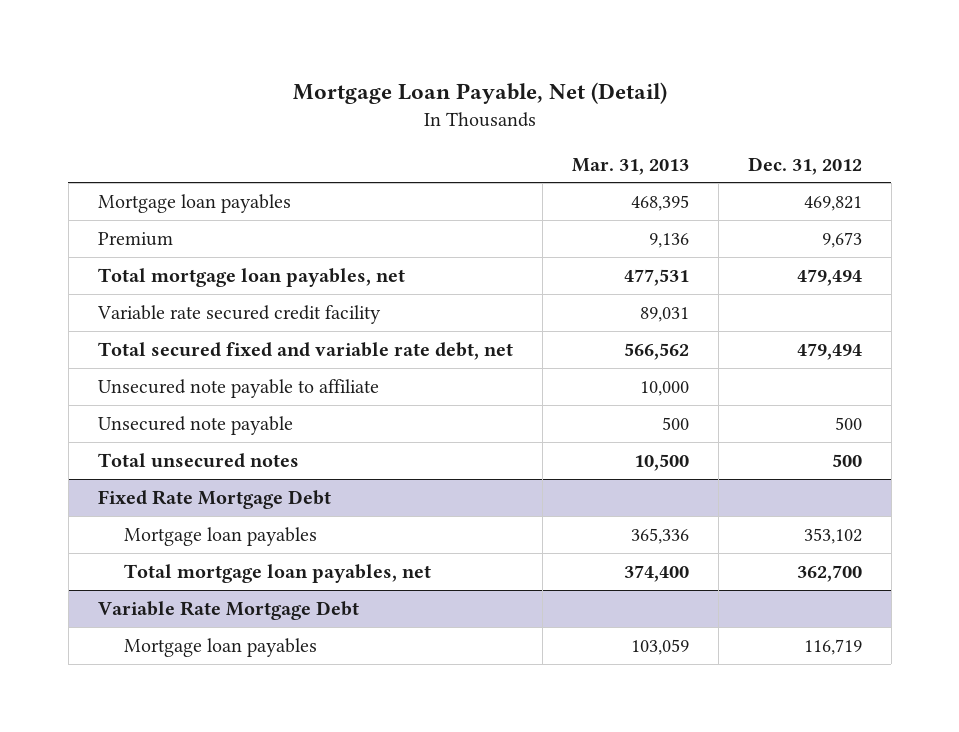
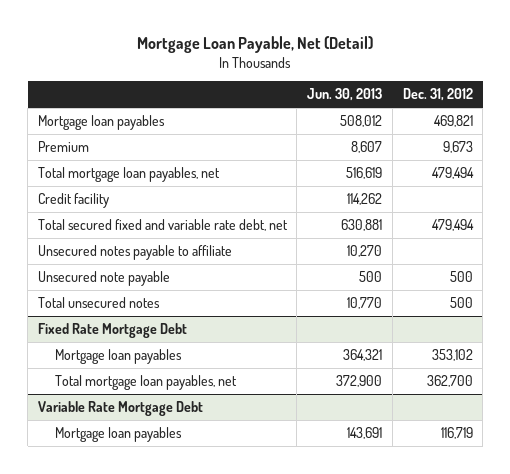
[571,157,689,175] Mar. 31, 2013 -> none
none -> [307,88,383,102] Jun. 30, 2013
[96,304,381,324] Variable rate secured credit facility -> none
none -> [37,193,109,209] Credit facility
[97,378,379,398] Unsecured note payable to affiliate -> [37,245,232,261] Unsecured notes payable to affiliate

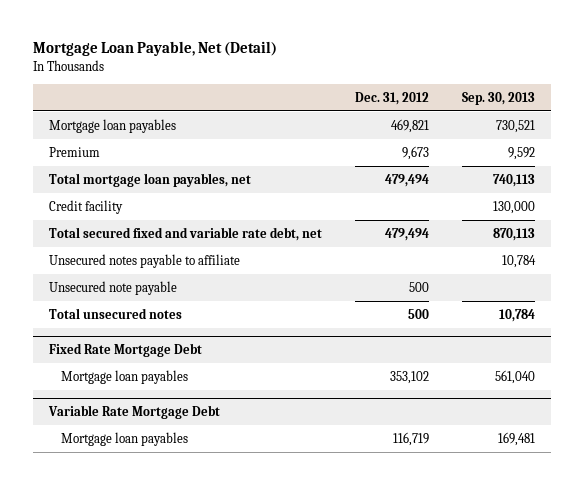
[307,88,383,102] Jun. 30, 2013 -> none
none -> [461,91,535,105] Sep. 30, 2013
[55,375,238,391] Total mortgage loan payables, net -> none

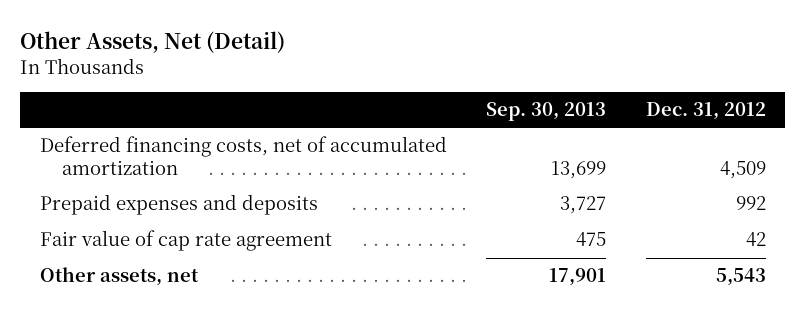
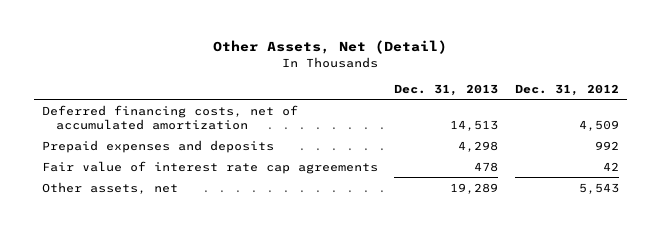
[486,102,607,122] Sep. 30, 2013 -> none
none -> [394,83,499,96] Dec. 31, 2013
[40,230,333,252] Fair value of cap rate agreement -> [41,160,378,174] Fair value of interest rate cap agreements

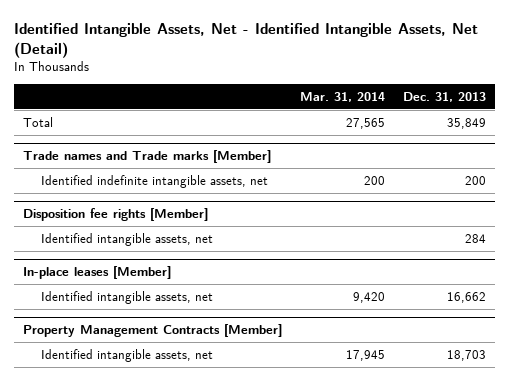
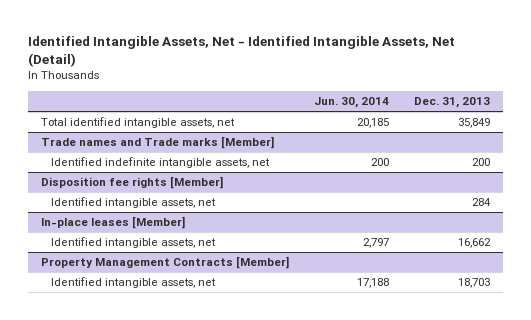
[300,91,386,102] Mar. 31, 2014 -> none
none -> [313,97,389,109] Jun. 30, 2014
[23,116,54,127] Total -> [40,117,235,129] Total identified intangible assets, net

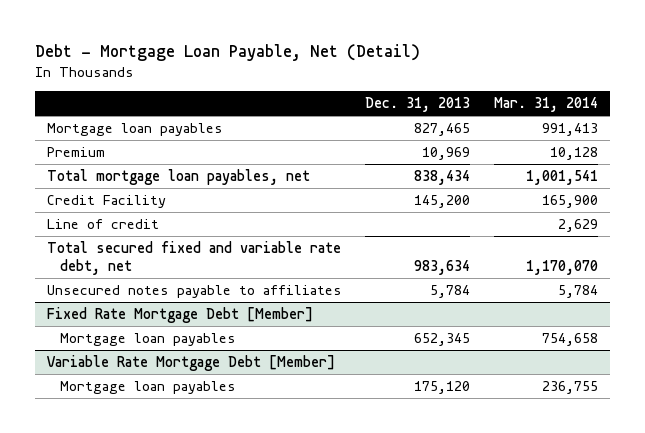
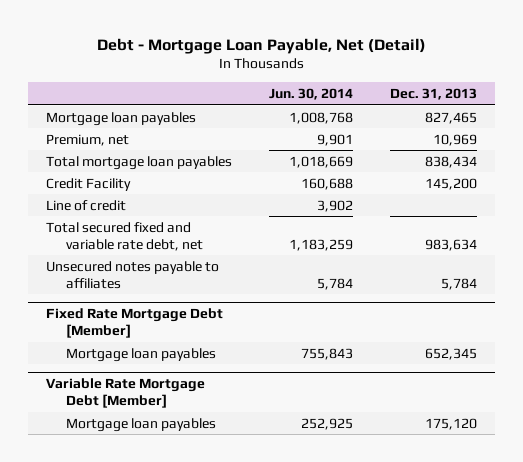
[494,97,599,113] Mar. 31, 2014 -> none
none -> [269,88,354,101] Jun. 30, 2014
[46,147,105,158] Premium -> [46,133,130,146] Premium, net
[46,169,310,186] Total mortgage loan payables, net -> [46,155,233,170] Total mortgage loan payables

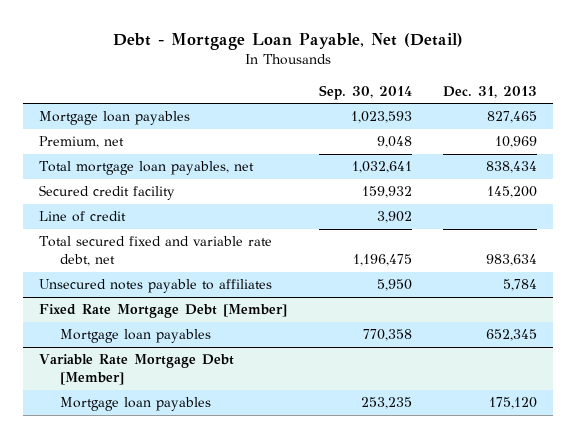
[269,88,354,101] Jun. 30, 2014 -> none
none -> [318,84,412,100] Sep. 30, 2014
[46,155,233,170] Total mortgage loan payables -> [38,161,254,176] Total mortgage loan payables, net
[46,177,132,191] Credit Facility -> [38,185,175,201] Secured credit facility

